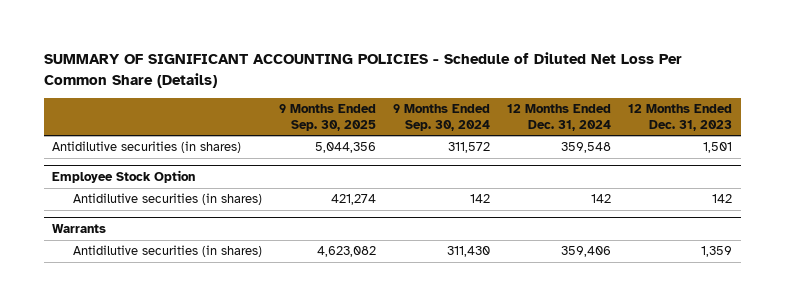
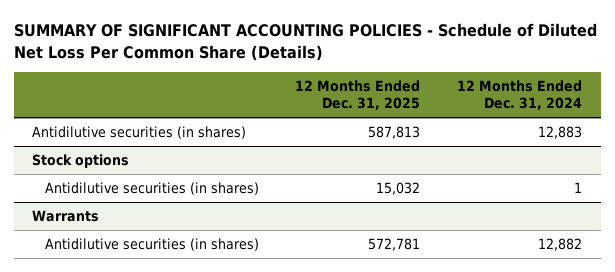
[279,104,377,132] 9 Months Ended Sep. 30, 2025 -> none
[393,104,491,132] 9 Months Ended Sep. 30, 2024 -> none
[628,104,733,132] 12 Months Ended Dec. 31, 2023 -> none
none -> [295,79,421,111] 12 Months Ended Dec. 31, 2025
[561,142,612,154] 359,548 -> [538,126,583,140] 12,883
[52,170,196,184] Employee Stock Option -> [32,154,130,169] Stock options
[591,194,612,204] 142 -> [574,182,583,194] 1
[561,246,612,258] 359,406 -> [538,238,583,252] 12,882

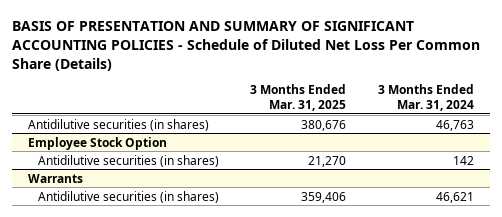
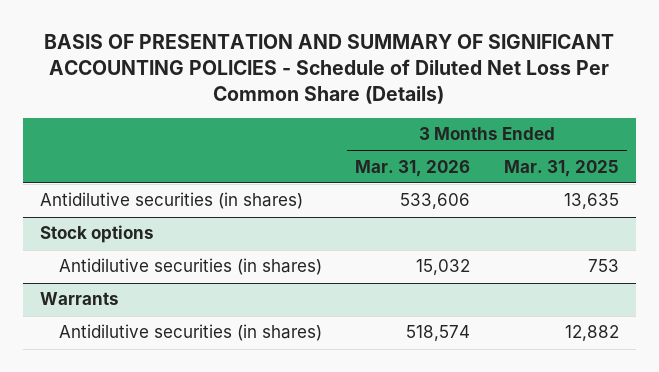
[377,84,474,111] 3 Months Ended Mar. 31, 2024 -> none
none -> [355,159,471,177] Mar. 31, 2026
[301,119,347,131] 380,676 -> [564,193,620,210] 13,635
[27,136,167,150] Employee Stock Option -> [39,225,154,244] Stock options
[308,155,347,167] 21,270 -> [588,259,620,273] 753
[301,191,347,203] 359,406 -> [565,325,620,342] 12,882

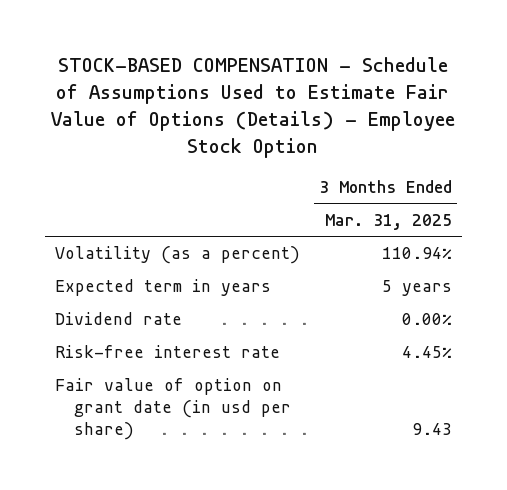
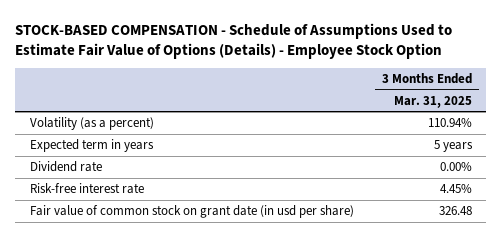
[54,378,291,440] Fair value of option on grant date (in usd per share) -> [29,205,354,219] Fair value of common stock on grant date (in usd per share)
[412,422,453,435] 9.43 -> [438,206,472,216] 326.48

